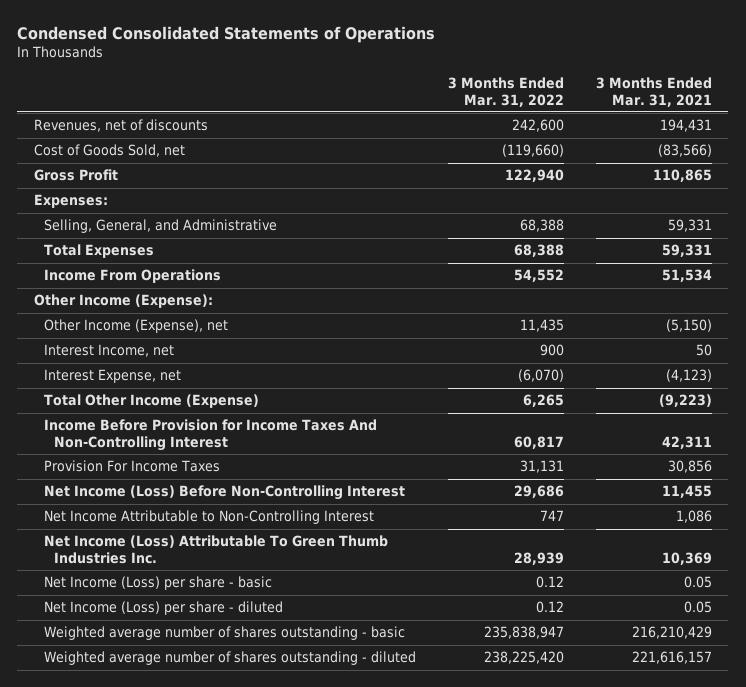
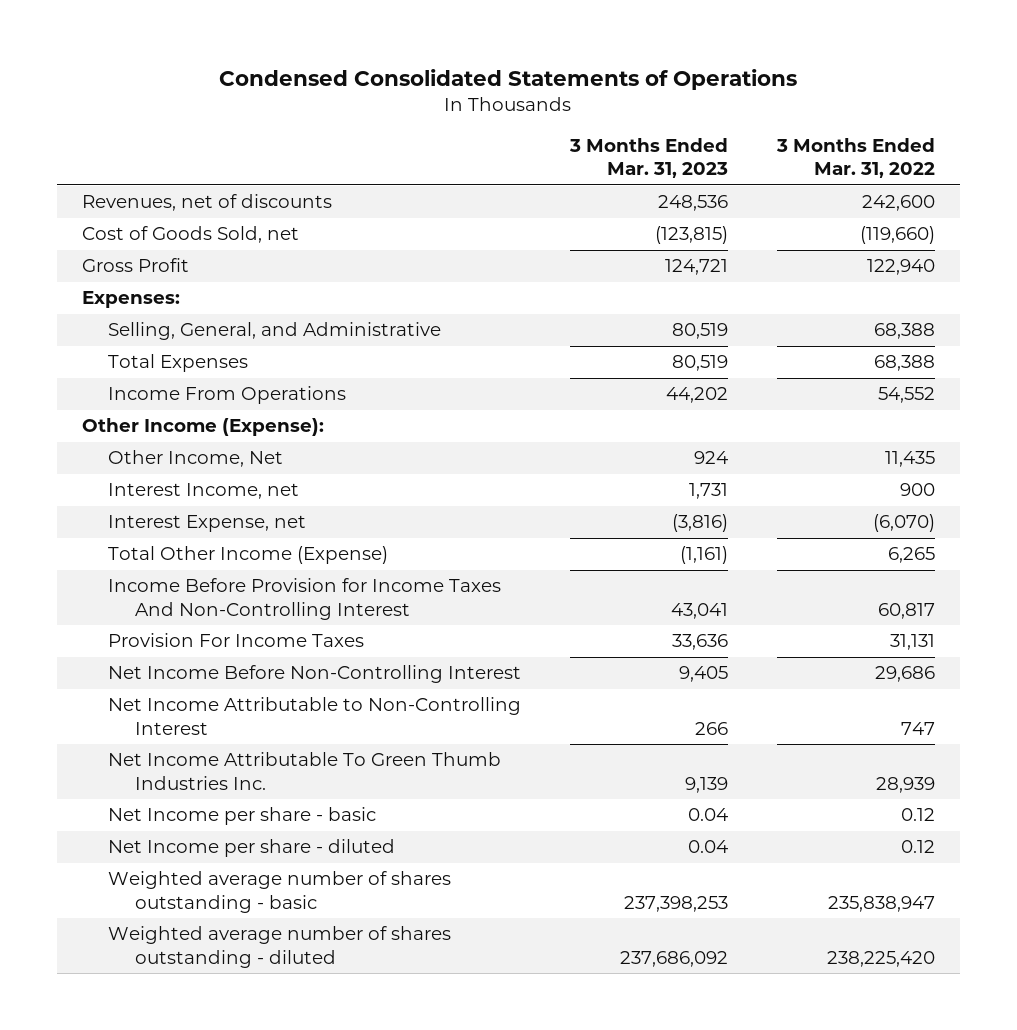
[596,77,713,107] 3 Months Ended Mar. 31, 2021 -> none
none -> [569,137,729,179] 3 Months Ended Mar. 31, 2023
[43,319,228,334] Other Income (Expense), net -> [108,450,284,468] Other Income, Net
[43,485,405,501] Net Income (Loss) Before Non-Controlling Interest -> [108,665,522,684] Net Income Before Non-Controlling Interest
[43,535,388,564] Net Income (Loss) Attributable To Green Thumb Industries Inc. -> [108,752,502,790] Net Income Attributable To Green Thumb Industries Inc.
[43,576,272,591] Net Income (Loss) per share - basic -> [108,807,377,826] Net Income per share - basic
[43,601,283,616] Net Income (Loss) per share - diluted -> [108,839,396,858] Net Income per share - diluted

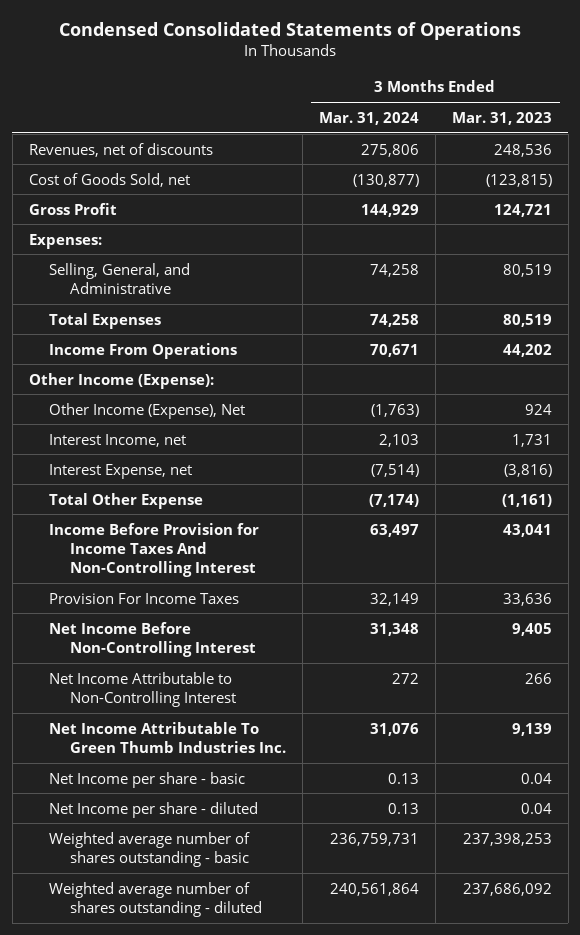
[776,137,936,179] 3 Months Ended Mar. 31, 2022 -> none
none -> [318,111,419,125] Mar. 31, 2024
[108,450,284,468] Other Income, Net -> [49,402,246,419] Other Income (Expense), Net
[108,546,389,565] Total Other Income (Expense) -> [49,492,204,509] Total Other Expense

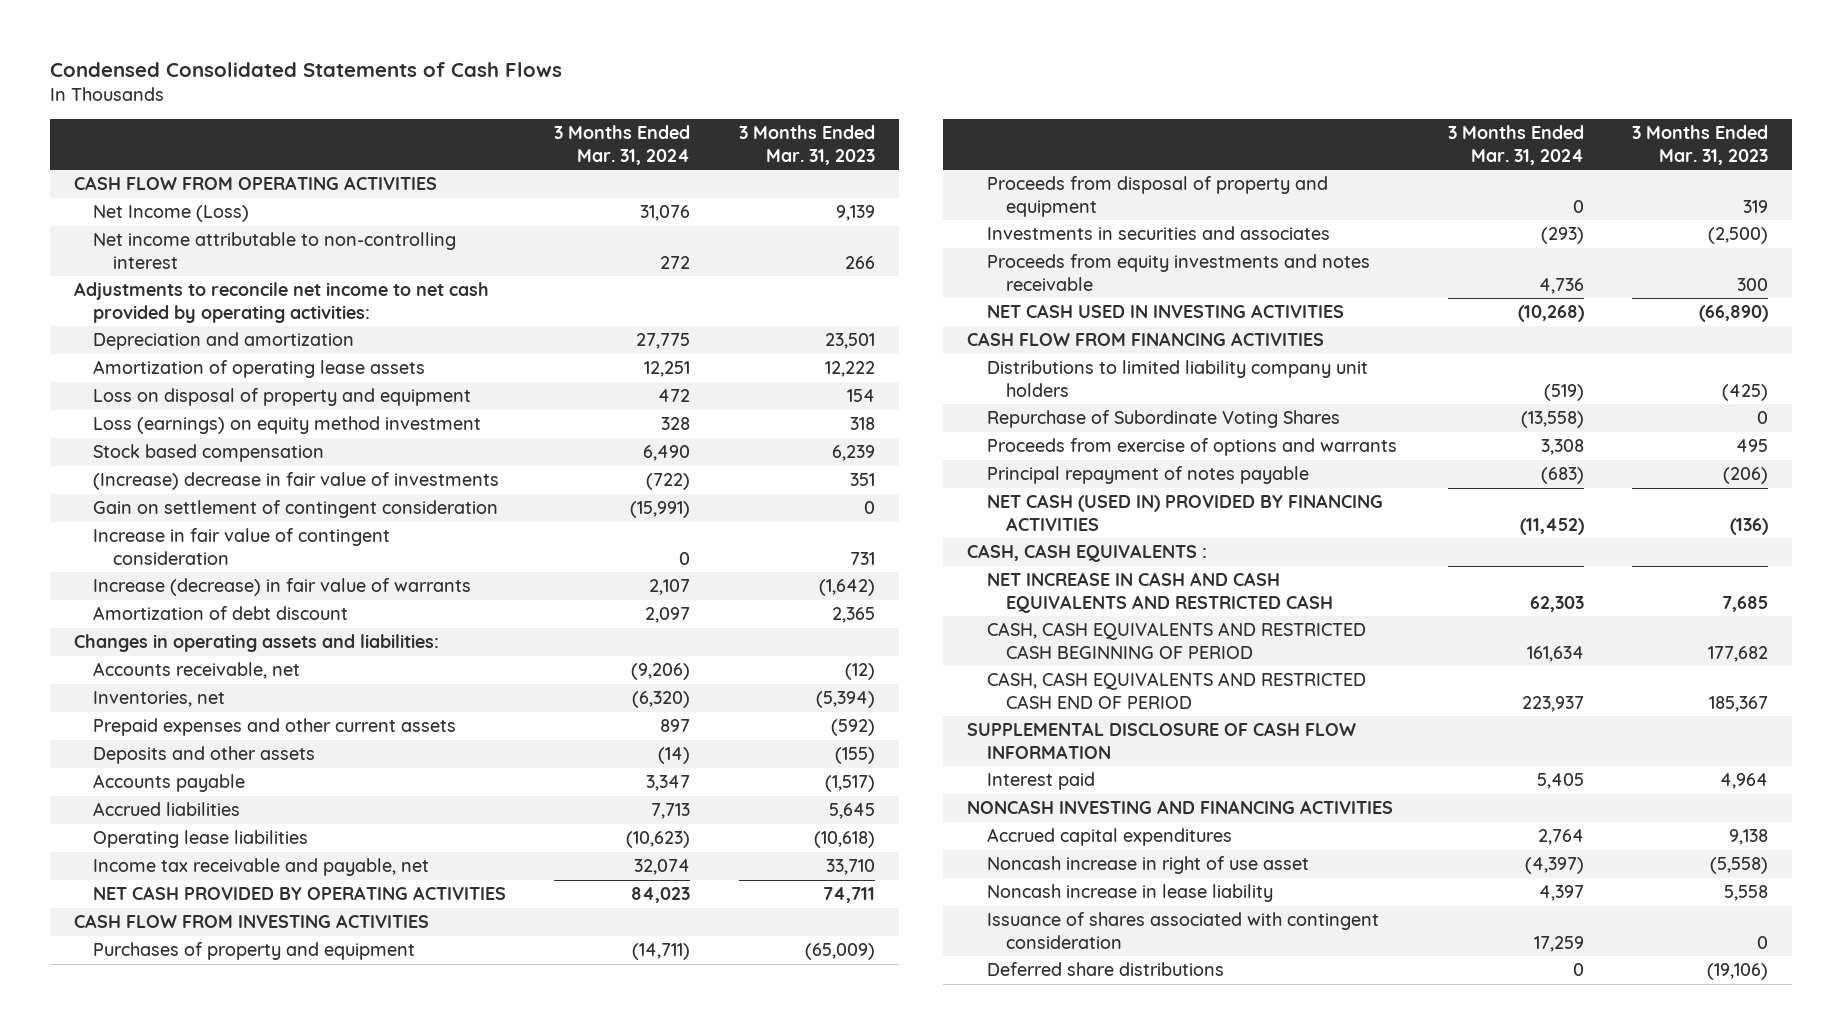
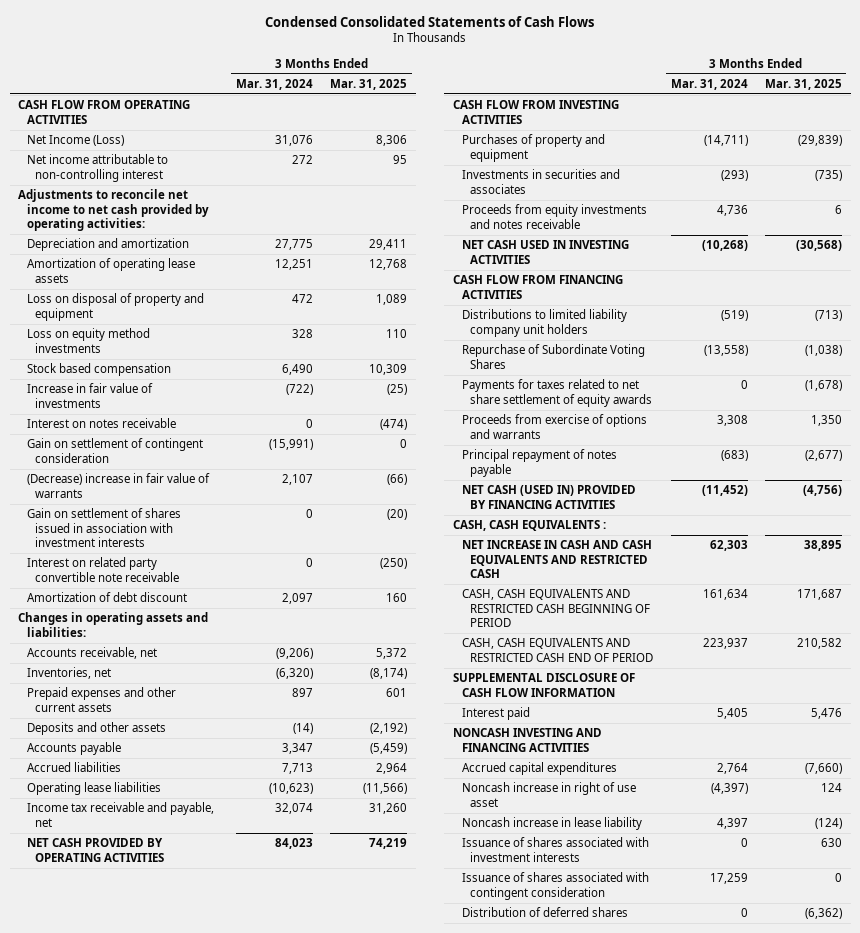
[738,125,875,165] 3 Months Ended Mar. 31, 2023 -> none
none -> [330,78,408,90] Mar. 31, 2025
[93,416,482,435] Loss (earnings) on equity method investment -> [26,328,150,353] Loss on equity method investments
[93,472,500,491] (Increase) decrease in fair value of investments -> [26,383,153,408] Increase in fair value of investments
none -> [26,418,176,429] Interest on notes receivable
[93,528,391,565] Increase in fair value of contingent consideration -> none
[93,578,472,597] Increase (decrease) in fair value of warrants -> [26,473,210,498] (Decrease) increase in fair value of warrants
none -> [26,508,181,548] Gain on settlement of shares issued in association with investment interests
none -> [26,557,180,582] Interest on related party convertible note receivable
[986,176,1328,217] Proceeds from disposal of property and equipment -> none
none -> [461,379,653,407] Payments for taxes related to net share settlement of equity awards
none -> [461,837,649,862] Issuance of shares associated with investment interests
[986,962,1224,977] Deferred share distributions -> none
none -> [461,907,628,918] Distribution of deferred shares

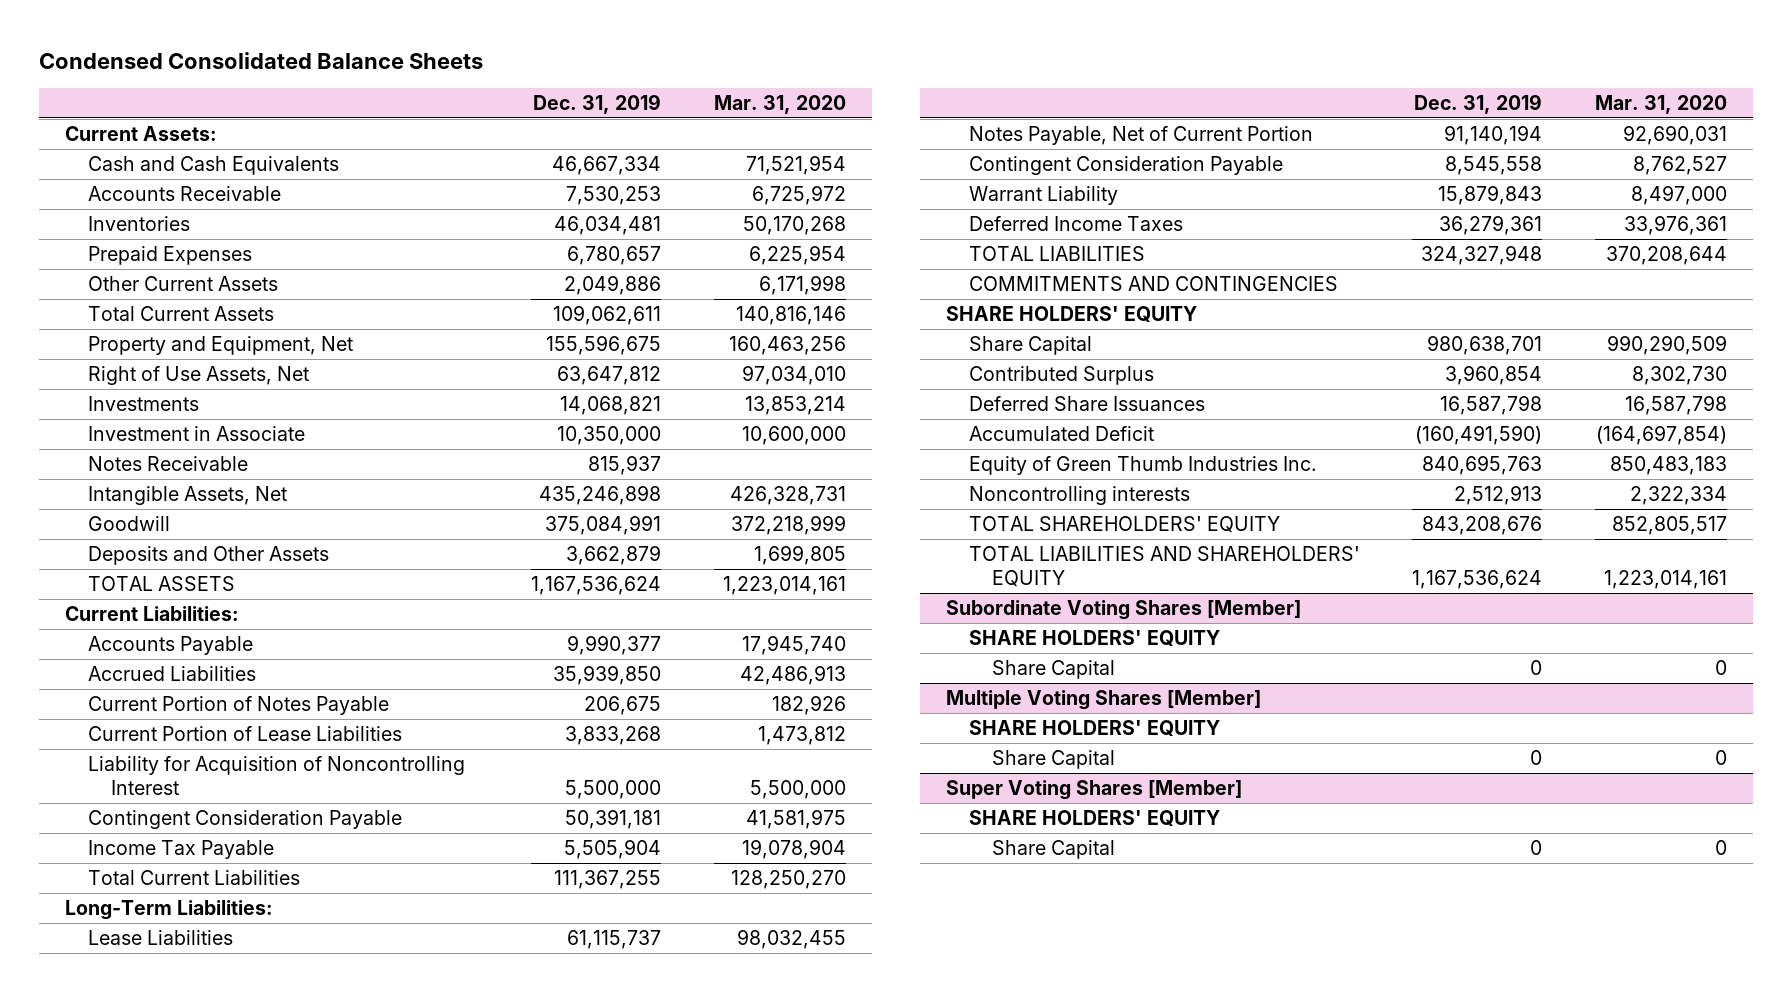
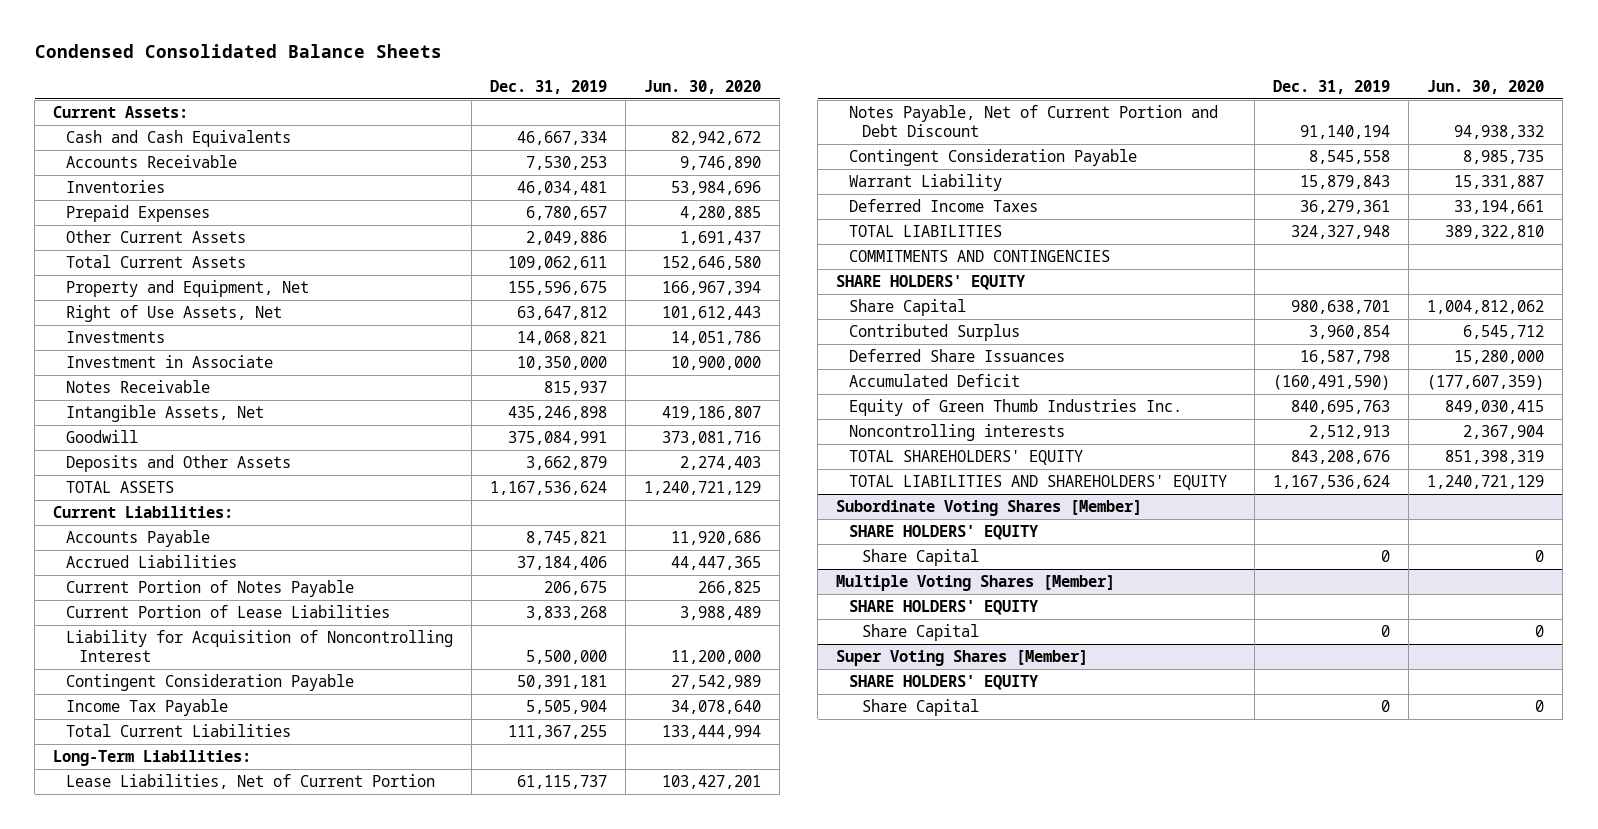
[713,95,846,115] Mar. 31, 2020 -> none
none -> [644,79,762,94] Jun. 30, 2020
[567,634,662,655] 9,990,377 -> [526,530,608,545] 8,745,821
[553,664,662,685] 35,939,850 -> [517,555,608,570] 37,184,406
[87,929,233,945] Lease Liabilities -> [66,773,436,789] Lease Liabilities, Net of Current Portion
[968,125,1313,145] Notes Payable, Net of Current Portion -> [849,104,1219,137] Notes Payable, Net of Current Portion and Debt Discount

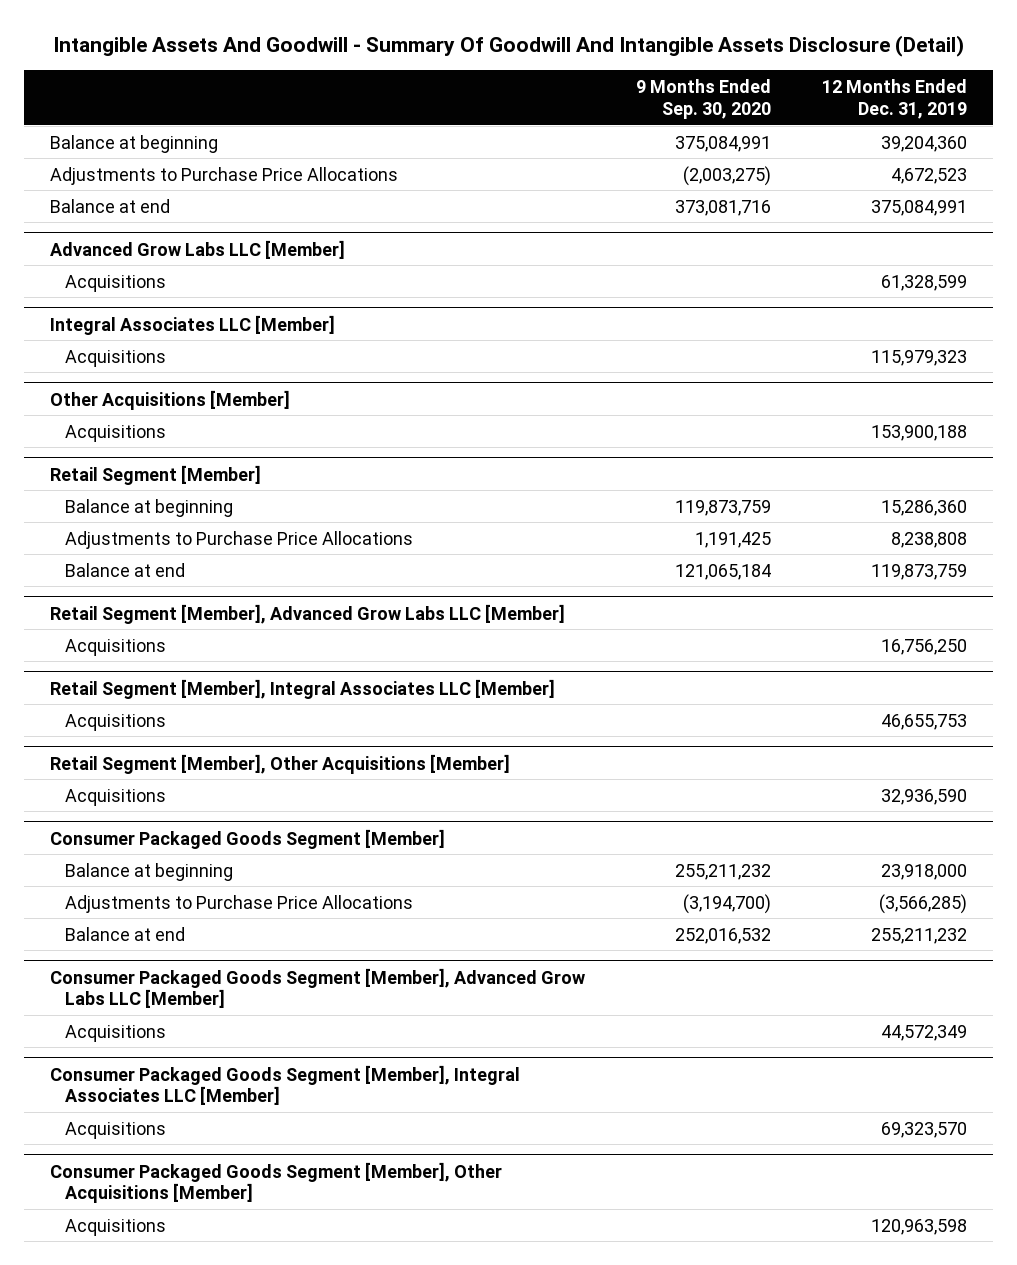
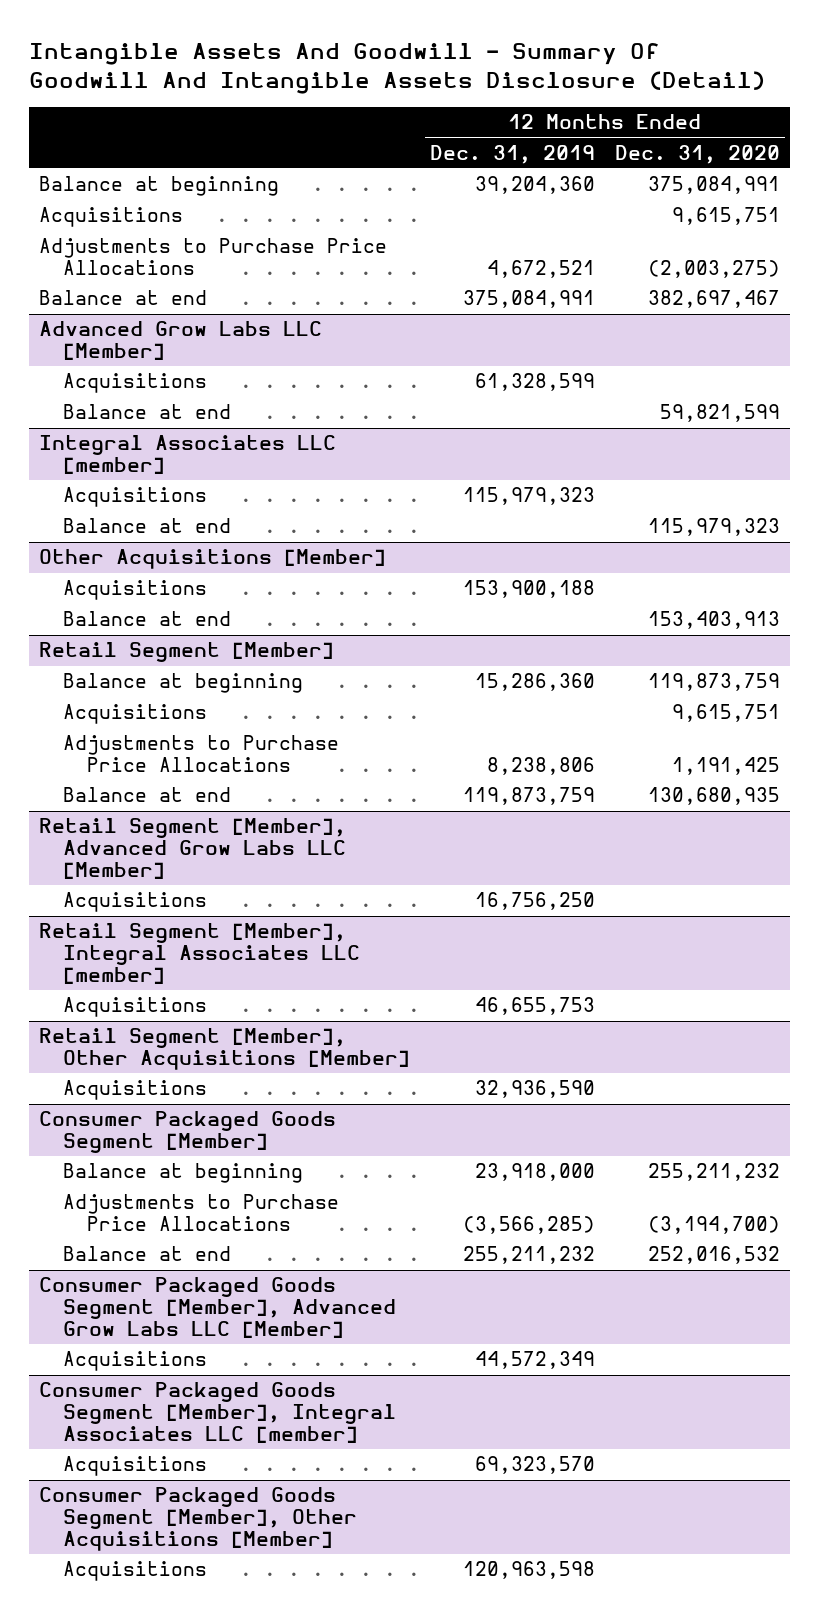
[636,78,772,119] 9 Months Ended Sep. 30, 2020 -> none
none -> [615,144,781,164] Dec. 31, 2020
none -> [39,207,184,228] Acquisitions
[891,167,968,184] 4,672,523 -> [487,260,596,279] 4,672,521
none -> [63,404,232,420] Balance at end
[49,314,335,335] Integral Associates LLC [Member] -> [39,435,337,475] Integral Associates LLC [member]
none -> [63,518,232,534] Balance at end
none -> [63,611,232,627] Balance at end
none -> [63,704,208,725] Acquisitions
[891,531,968,548] 8,238,808 -> [487,757,596,776] 8,238,806
[49,678,555,699] Retail Segment [Member], Integral Associates LLC [Member] -> [39,923,361,984] Retail Segment [Member], Integral Associates LLC [member]
[49,1064,520,1106] Consumer Packaged Goods Segment [Member], Integral Associates LLC [Member] -> [39,1382,397,1443] Consumer Packaged Goods Segment [Member], Integral Associates LLC [member]

